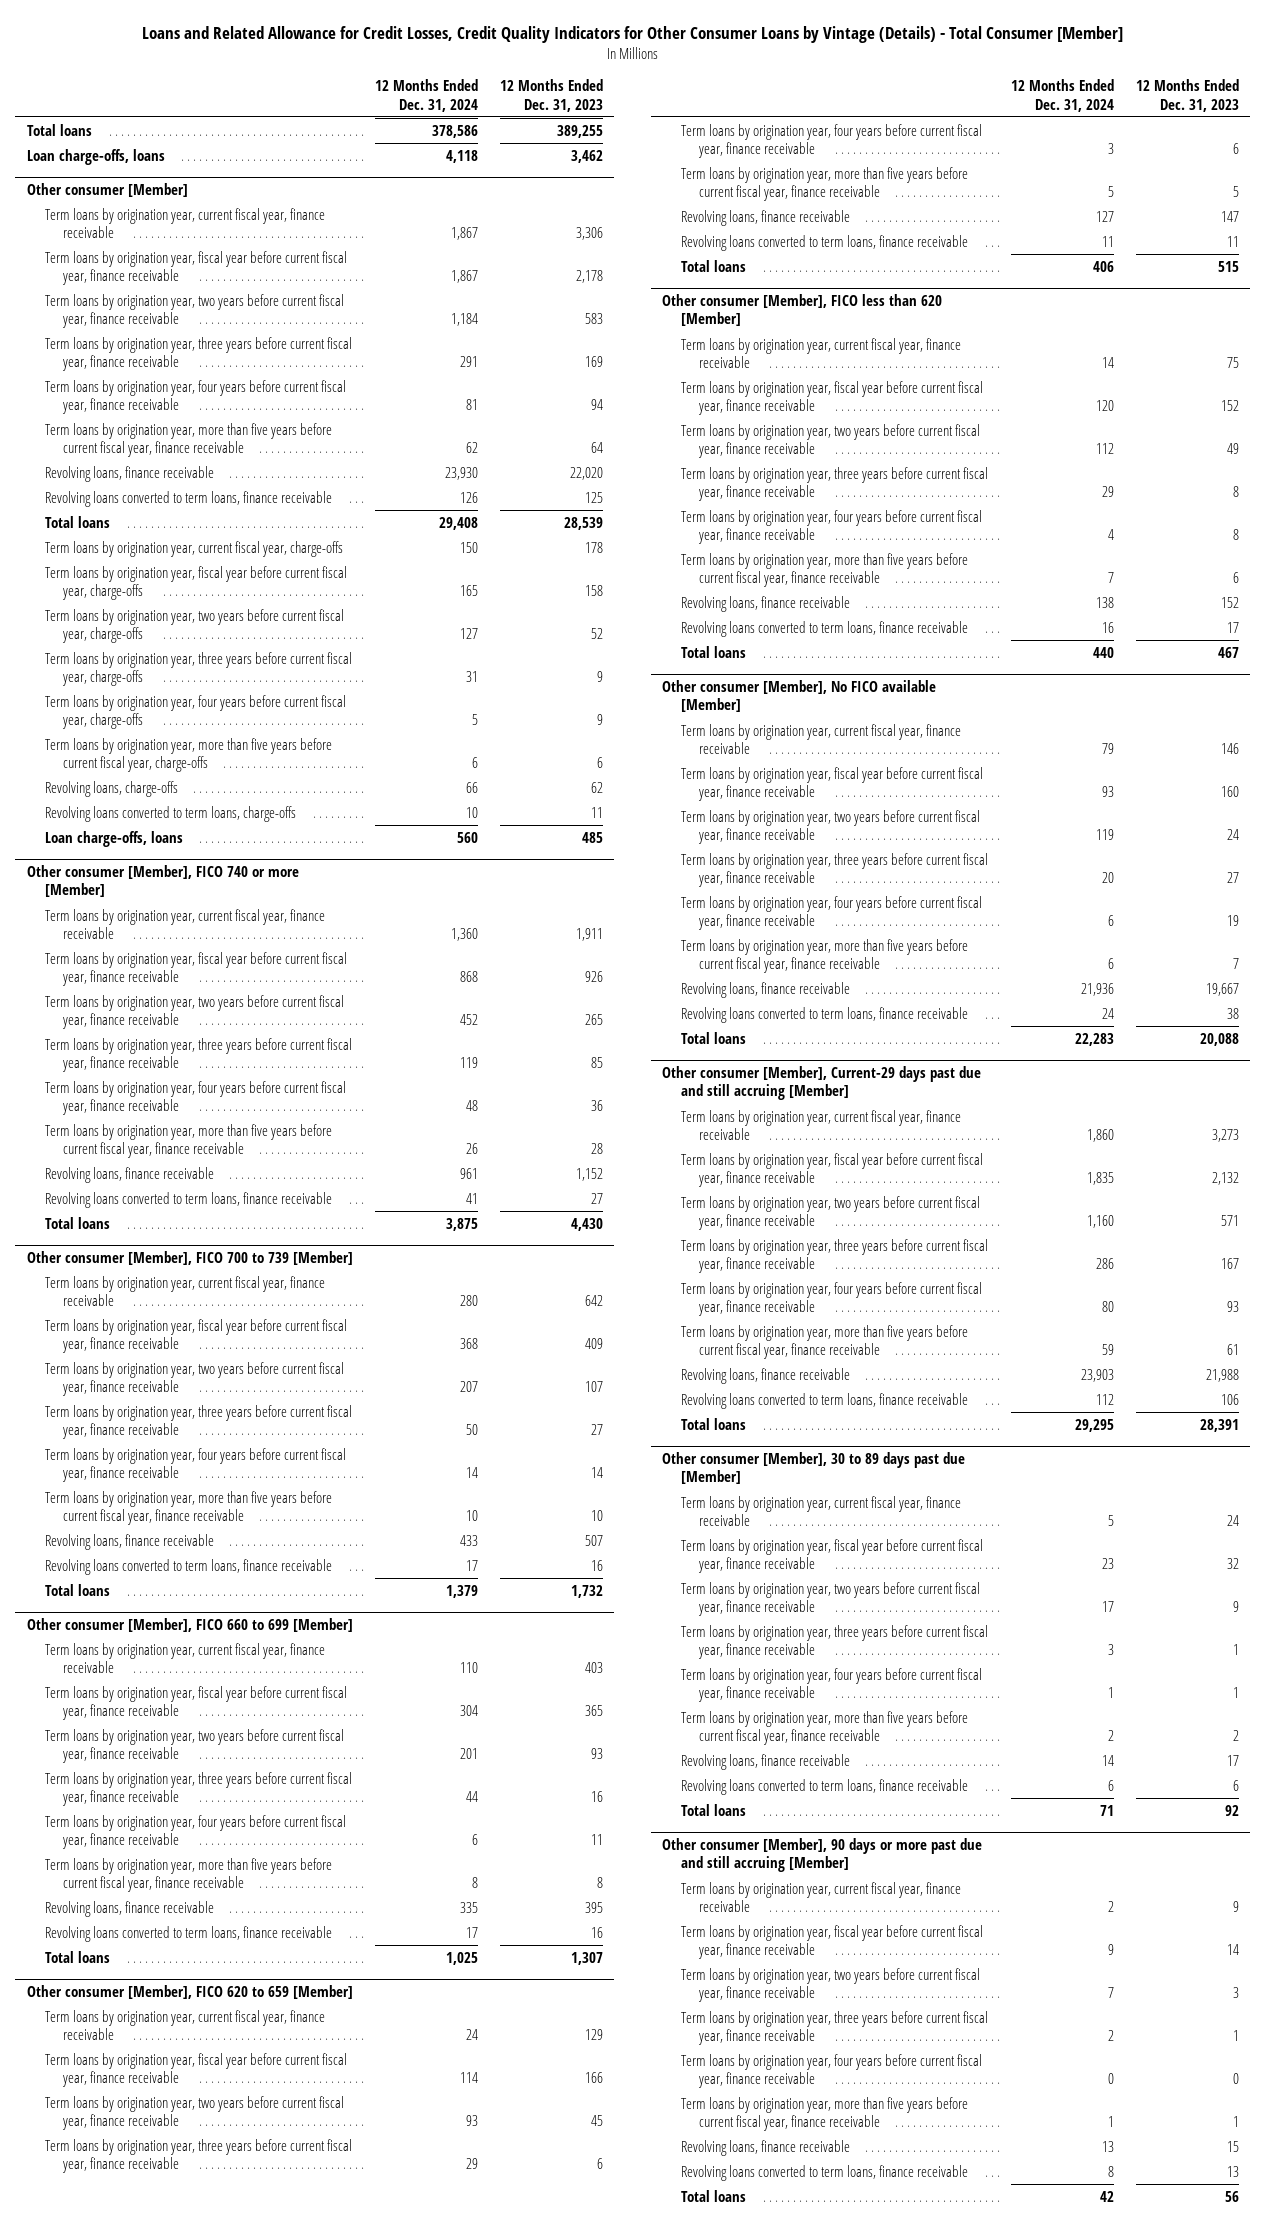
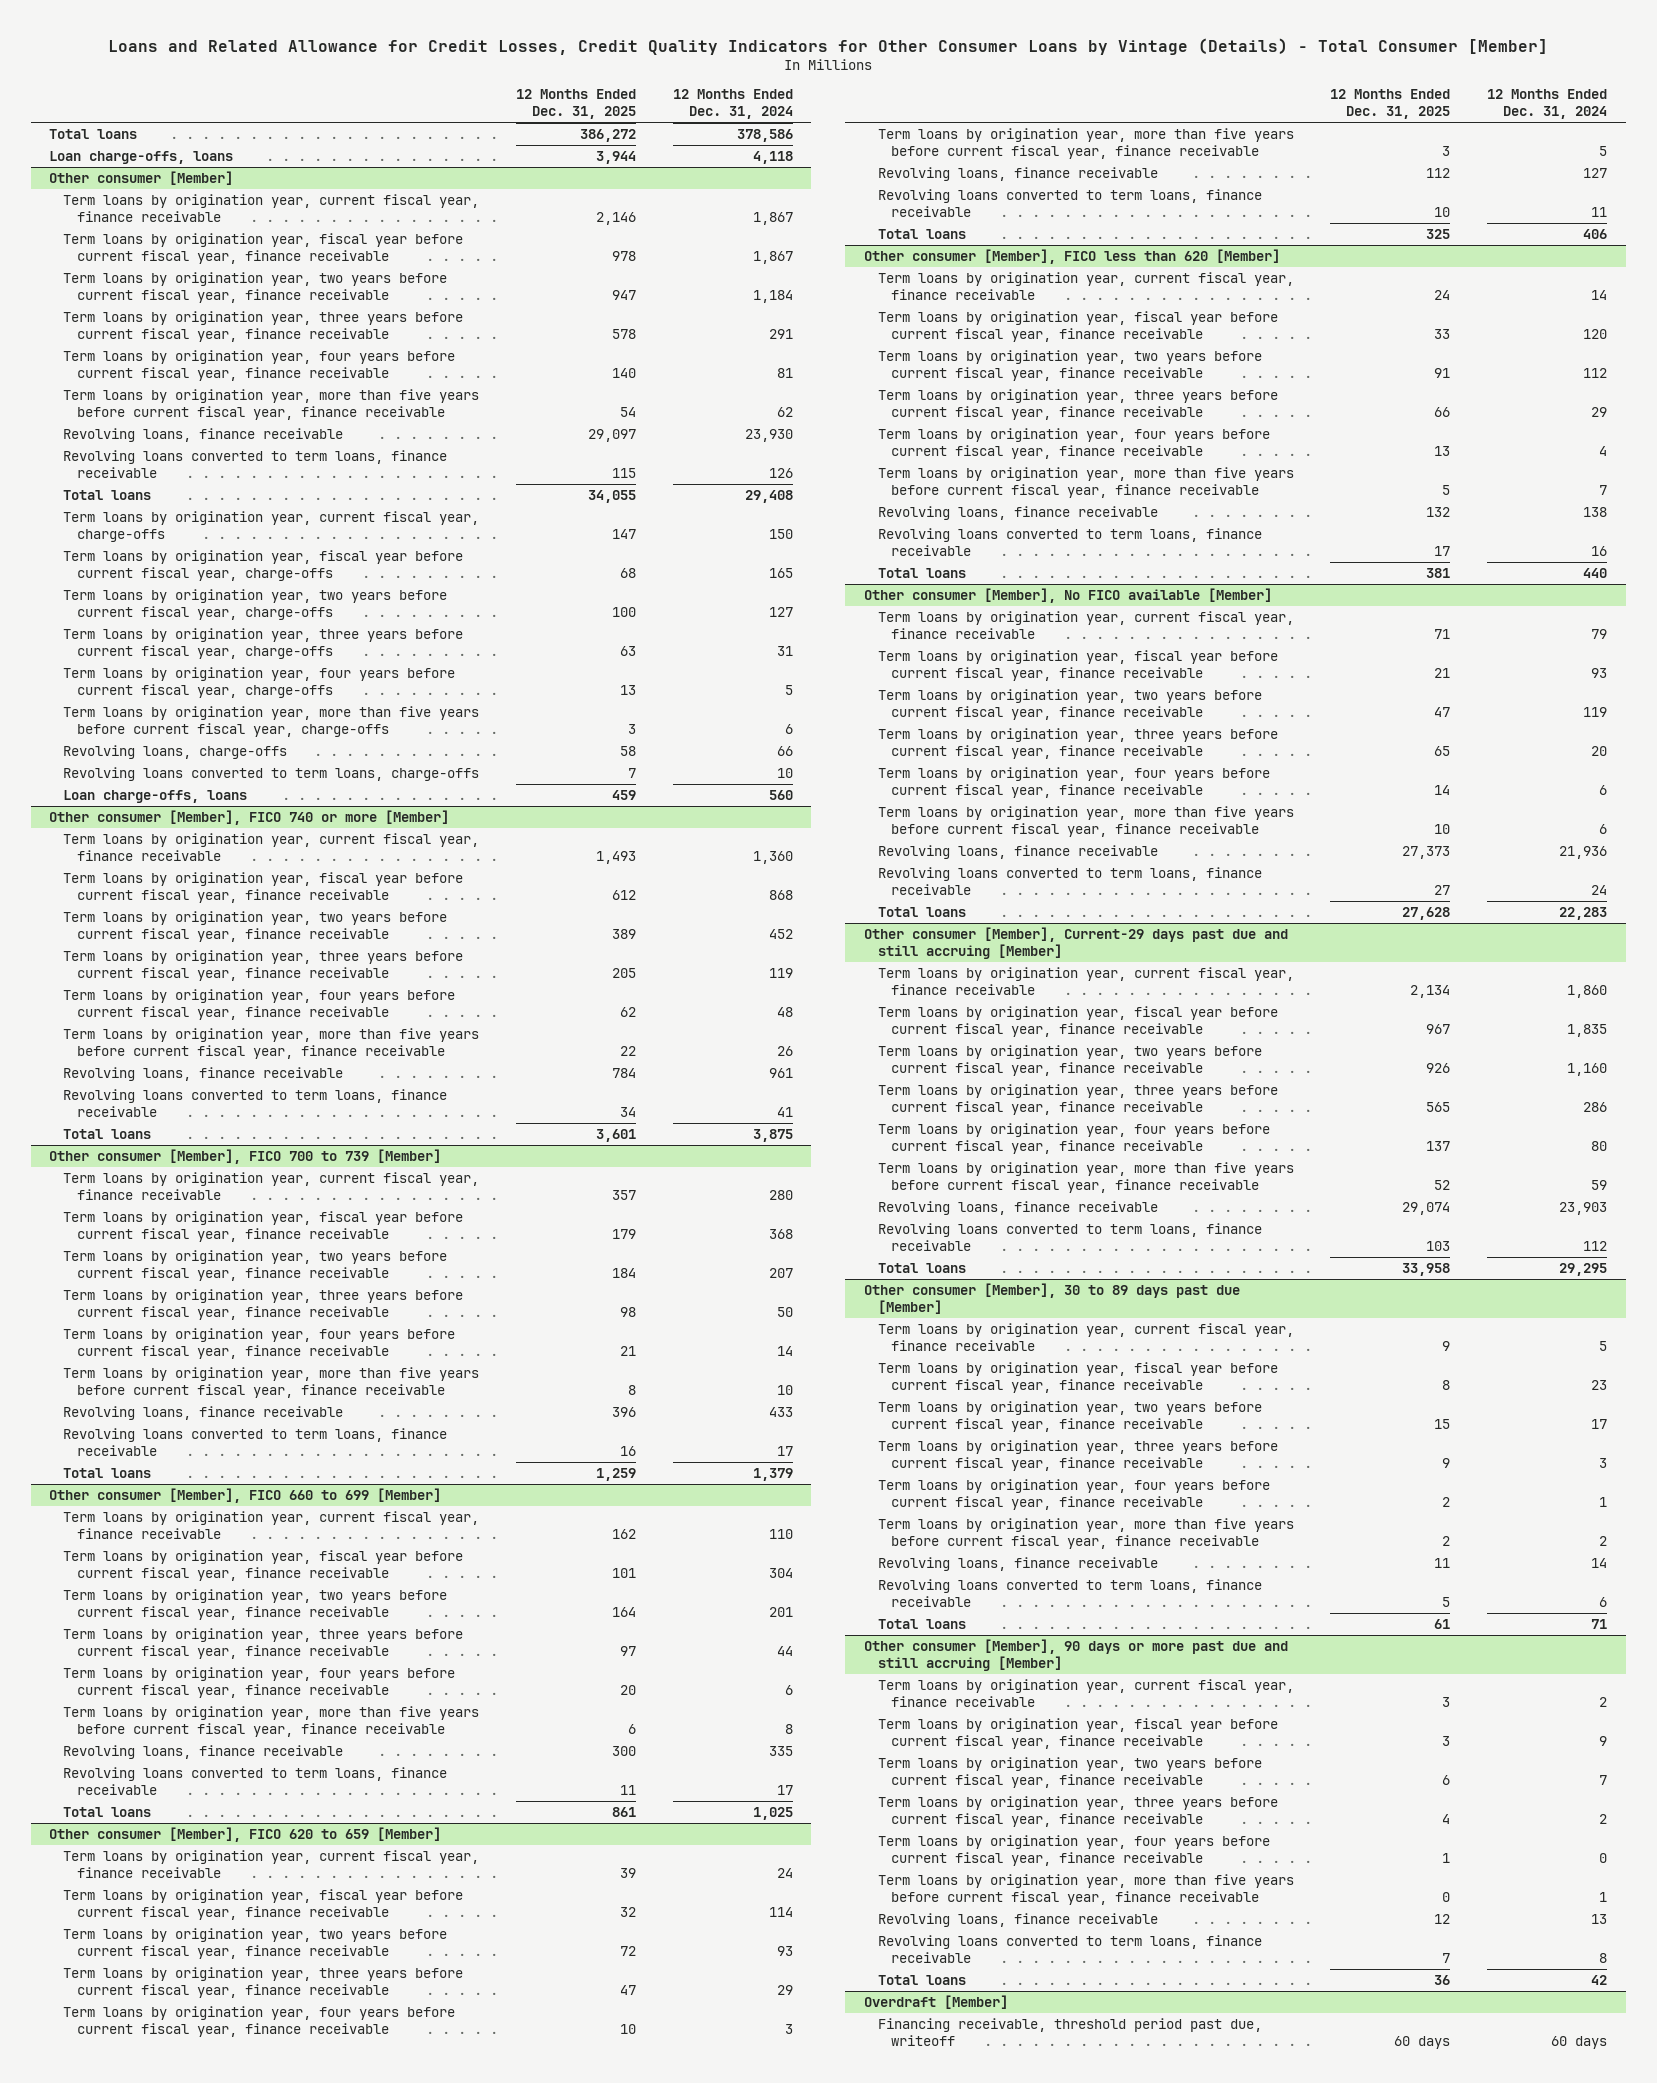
[500,79,604,112] 12 Months Ended Dec. 31, 2023 -> none
none -> [516,89,637,120] 12 Months Ended Dec. 31, 2025
none -> [863,1994,1008,2009] Overdraft [Member]
none -> [877,2017,1262,2046] Financing receivable, threshold period past due, writeoff

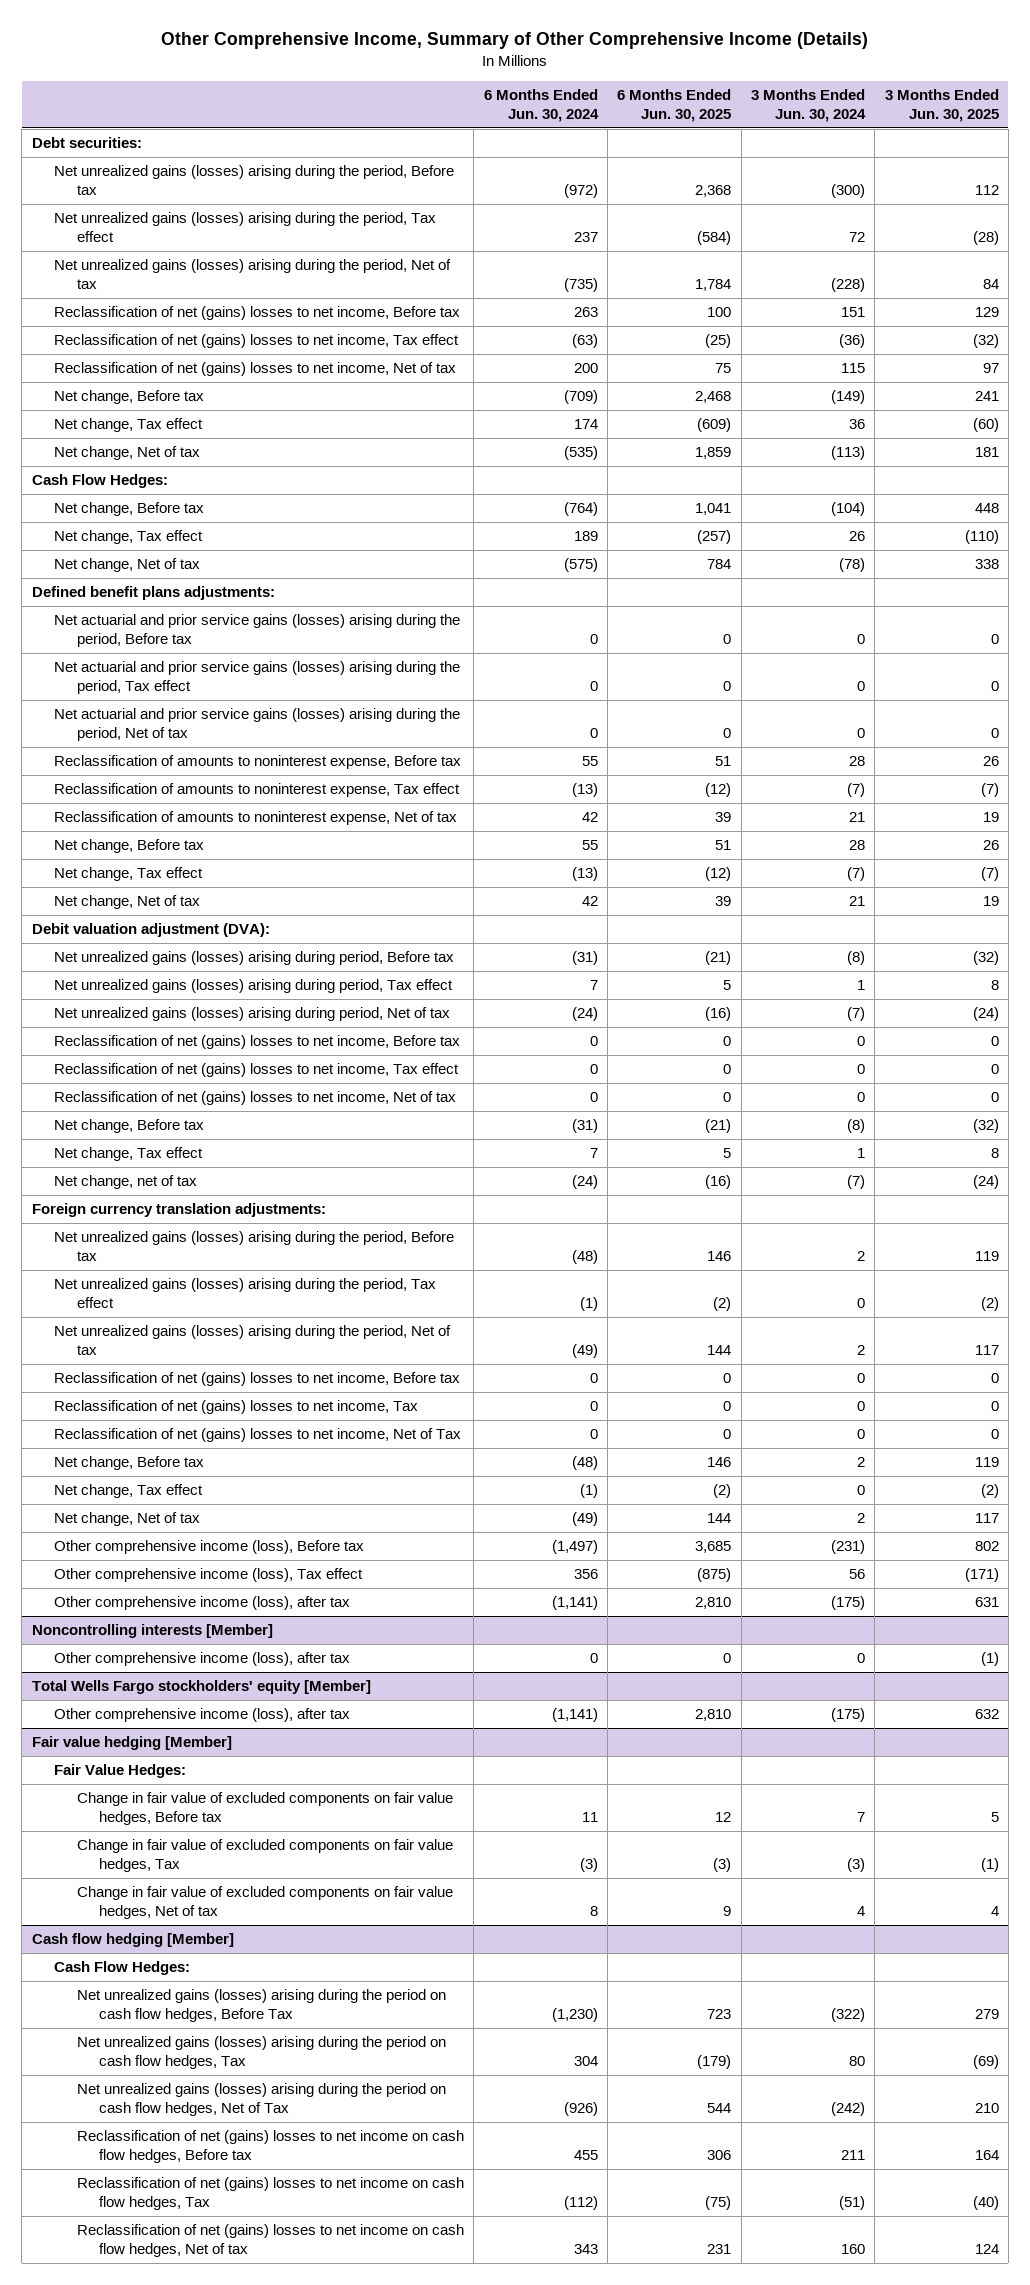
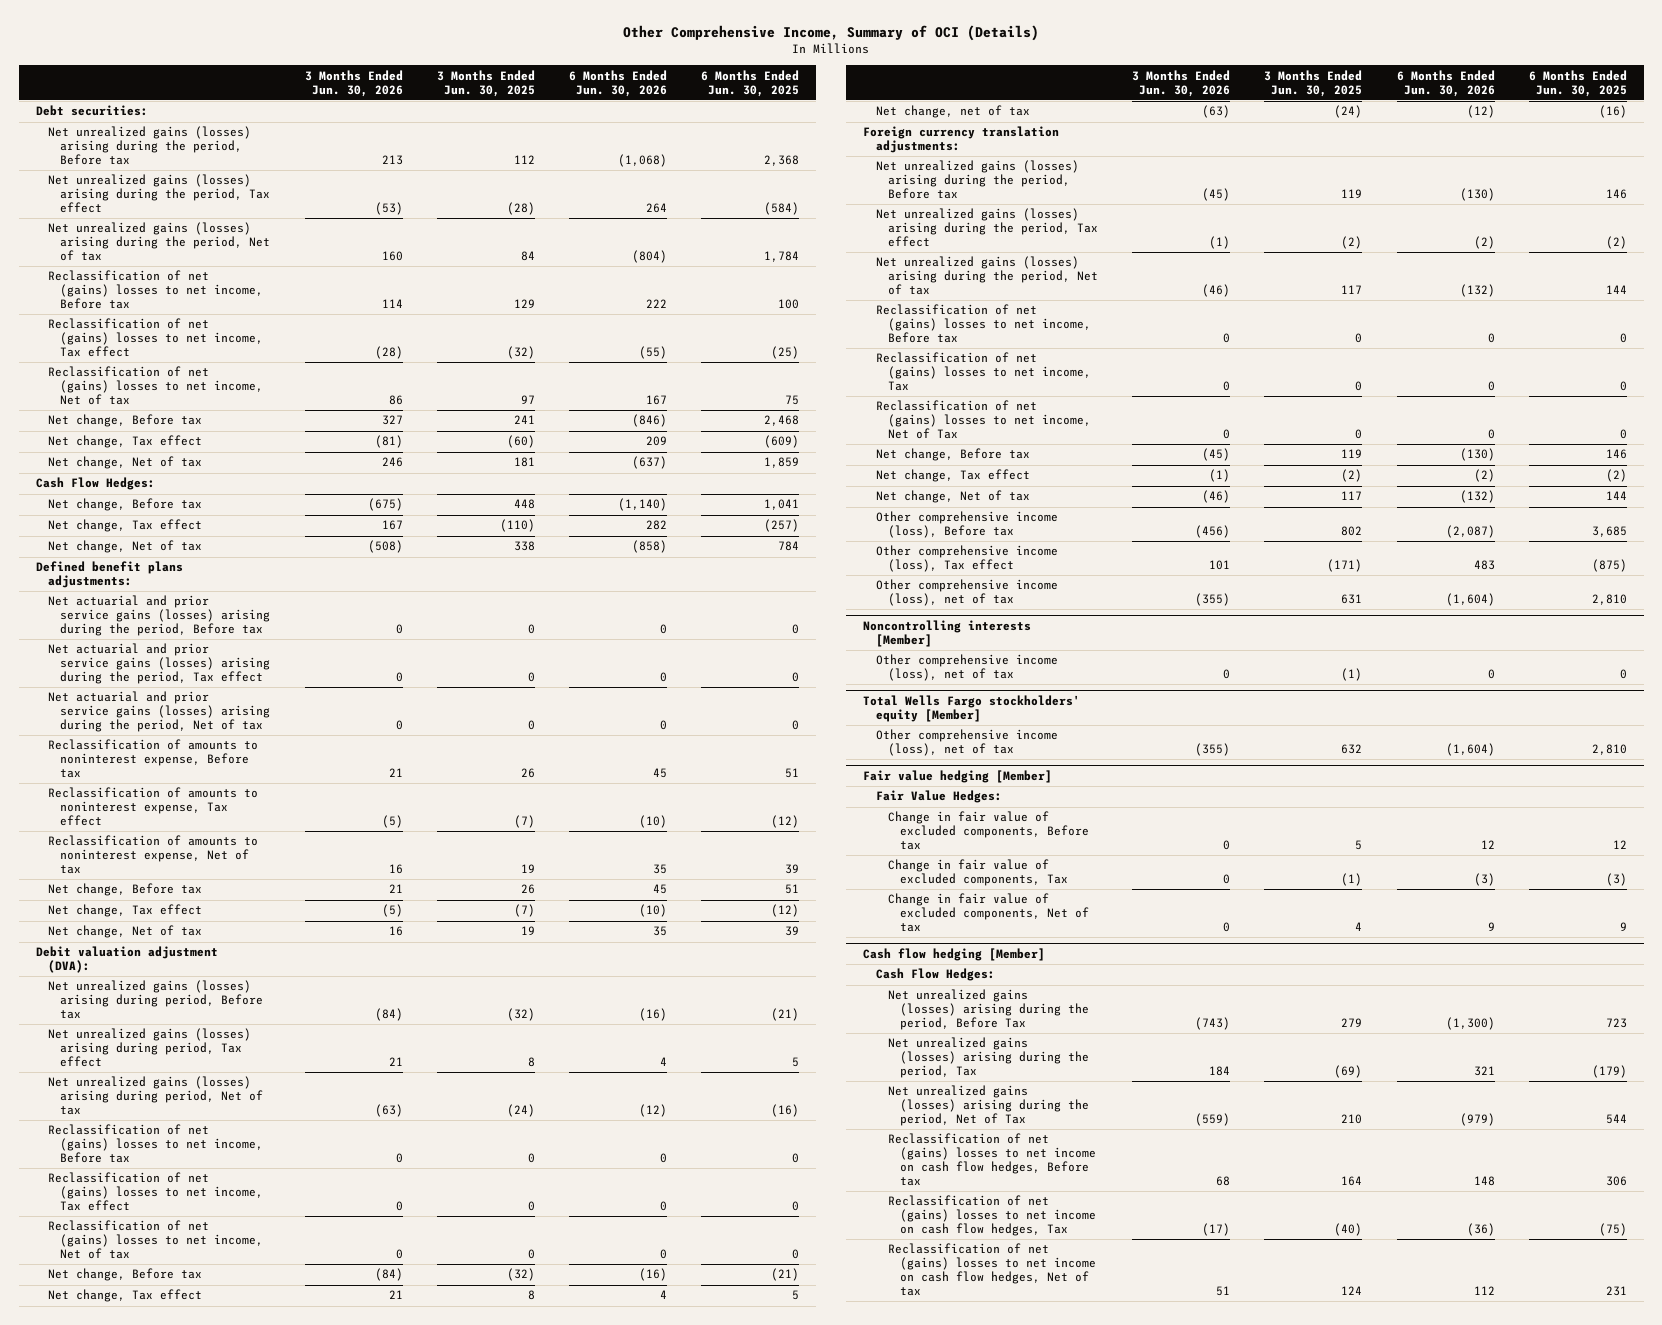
[161,32,869,50] Other Comprehensive Income, Summary of Other Comprehensive Income (Details) -> [623,25,1040,42] Other Comprehensive Income, Summary of OCI (Details)
[483,89,599,122] 6 Months Ended Jun. 30, 2024 -> none
[750,89,866,122] 3 Months Ended Jun. 30, 2024 -> none
none -> [304,69,403,97] 3 Months Ended Jun. 30, 2026
none -> [568,69,667,97] 6 Months Ended Jun. 30, 2026
[54,1596,351,1611] Other comprehensive income (loss), after tax -> [875,579,1058,607] Other comprehensive income (loss), net of tax
[54,1652,351,1667] Other comprehensive income (loss), after tax -> [875,654,1058,682] Other comprehensive income (loss), net of tax
[54,1708,351,1723] Other comprehensive income (loss), after tax -> [875,729,1058,757] Other comprehensive income (loss), net of tax
[76,1792,453,1825] Change in fair value of excluded components on fair value hedges, Before tax -> [888,811,1090,851] Change in fair value of excluded components, Before tax
[76,1839,453,1872] Change in fair value of excluded components on fair value hedges, Tax -> [888,859,1069,887] Change in fair value of excluded components, Tax
[76,1886,453,1919] Change in fair value of excluded components on fair value hedges, Net of tax -> [888,893,1090,933] Change in fair value of excluded components, Net of tax
[76,1989,446,2022] Net unrealized gains (losses) arising during the period on cash flow hedges, Before Tax -> [888,989,1090,1031] Net unrealized gains (losses) arising during the period, Before Tax
[76,2036,446,2069] Net unrealized gains (losses) arising during the period on cash flow hedges, Tax -> [888,1037,1090,1079] Net unrealized gains (losses) arising during the period, Tax
[76,2083,446,2116] Net unrealized gains (losses) arising during the period on cash flow hedges, Net of Tax -> [888,1085,1090,1127] Net unrealized gains (losses) arising during the period, Net of Tax

